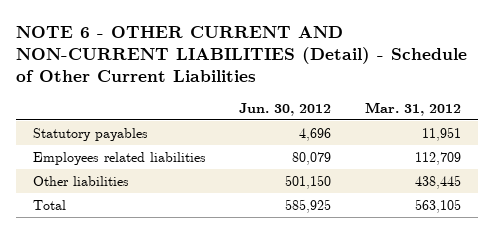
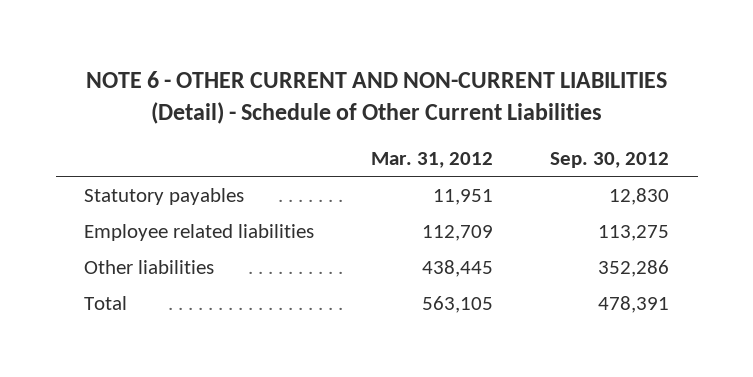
[239,102,332,116] Jun. 30, 2012 -> none
none -> [550,151,670,168] Sep. 30, 2012
[32,151,206,165] Employees related liabilities -> [84,223,315,241] Employee related liabilities

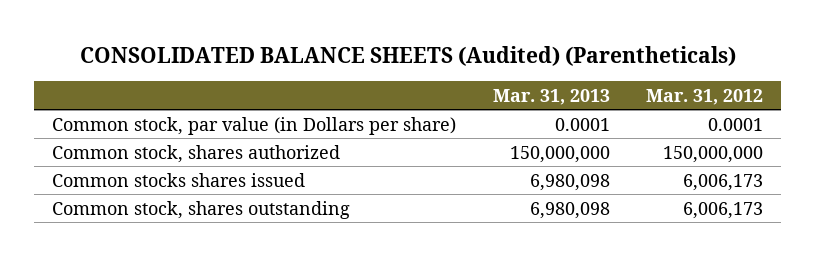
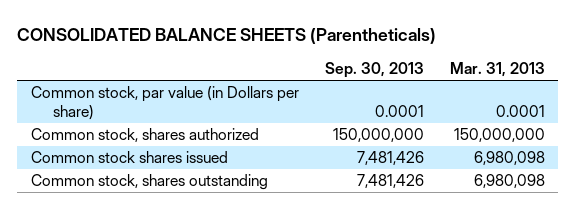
[79,45,736,66] CONSOLIDATED BALANCE SHEETS (Audited) (Parentheticals) -> [17,28,437,45] CONSOLIDATED BALANCE SHEETS (Parentheticals)
[645,88,763,105] Mar. 31, 2012 -> none
none -> [324,61,424,78] Sep. 30, 2013
[52,172,306,187] Common stocks shares issued -> [30,151,228,164] Common stock shares issued

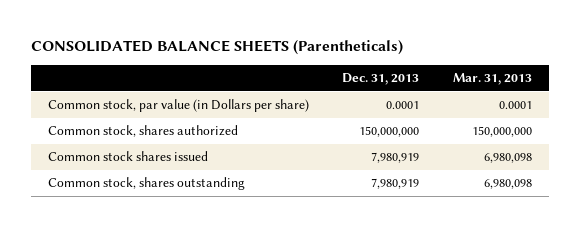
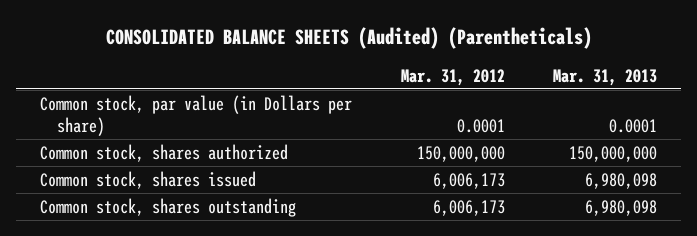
[30,40,403,56] CONSOLIDATED BALANCE SHEETS (Parentheticals) -> [105,27,592,50] CONSOLIDATED BALANCE SHEETS (Audited) (Parentheticals)
[342,73,420,86] Dec. 31, 2013 -> none
none -> [400,68,505,86] Mar. 31, 2012
[47,151,208,162] Common stock shares issued -> [40,170,257,189] Common stock, shares issued

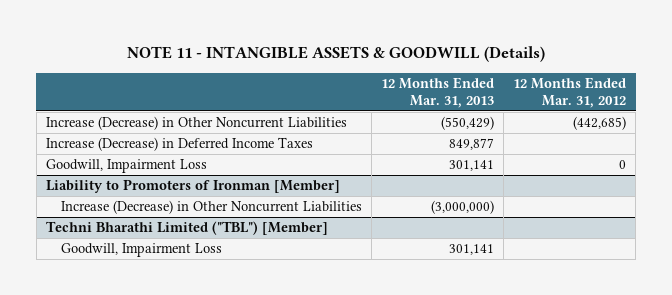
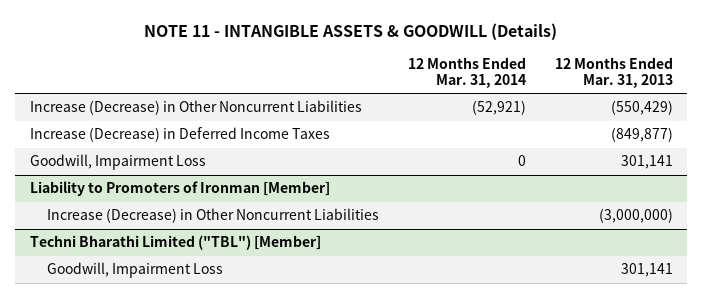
[513,76,627,109] 12 Months Ended Mar. 31, 2012 -> none
none -> [407,56,526,89] 12 Months Ended Mar. 31, 2014
[449,138,495,151] 849,877 -> [610,127,673,143] (849,877)

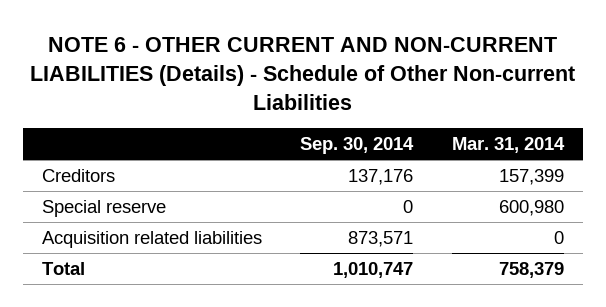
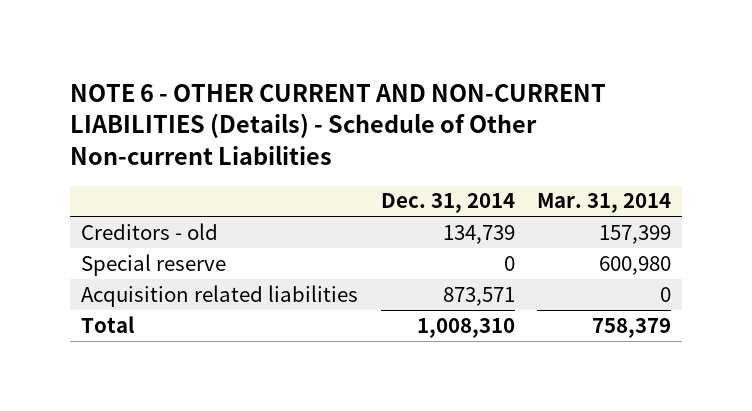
[300,137,415,155] Sep. 30, 2014 -> none
none -> [380,193,515,214] Dec. 31, 2014
[42,168,116,182] Creditors -> [81,222,219,240] Creditors - old

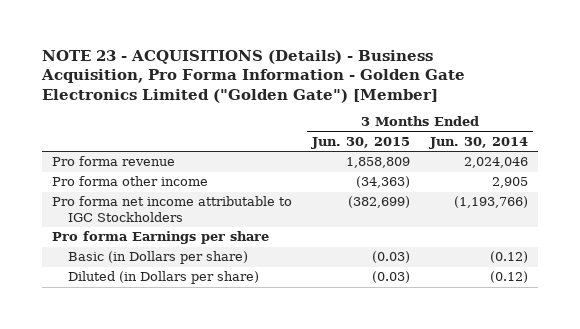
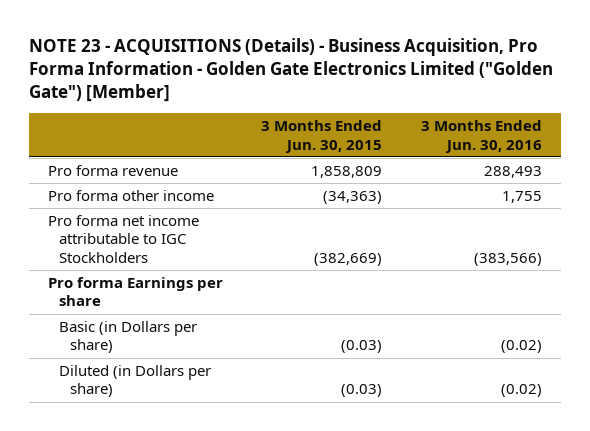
[429,137,529,150] Jun. 30, 2014 -> none
none -> [421,120,543,153] 3 Months Ended Jun. 30, 2016
[348,196,411,209] (382,699) -> [314,252,383,266] (382,669)

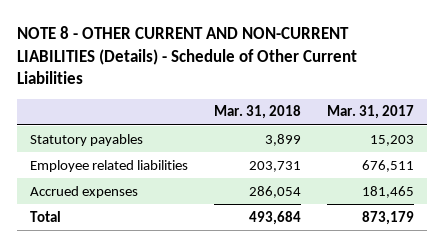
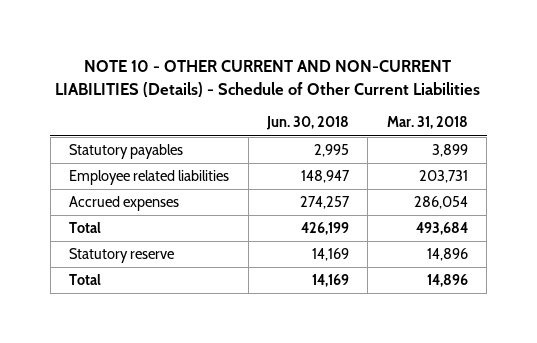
[16,26,357,85] NOTE 8 - OTHER CURRENT AND NON-CURRENT LIABILITIES (Details) - Schedule of Other Current Liabilities -> [55,60,481,97] NOTE 10 - OTHER CURRENT AND NON-CURRENT LIABILITIES (Details) - Schedule of Other Current Liabilities
[326,105,414,120] Mar. 31, 2017 -> none
none -> [265,116,349,131] Jun. 30, 2018
none -> [69,248,175,264] Statutory reserve
none -> [69,274,102,286] Total

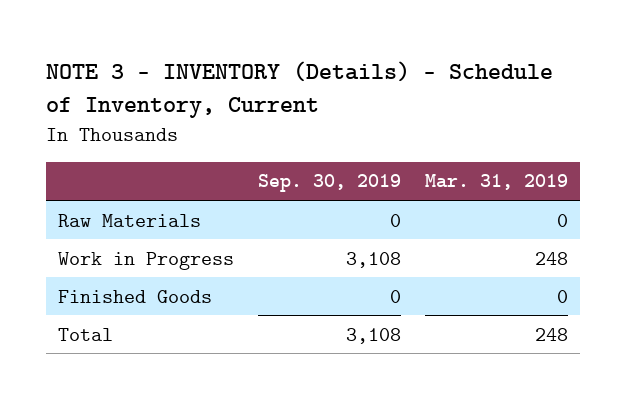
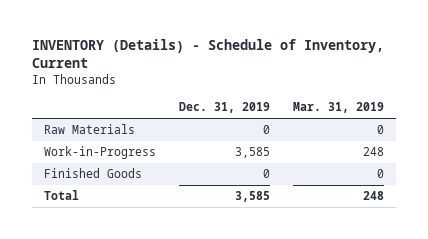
[46,61,554,119] NOTE 3 - INVENTORY (Details) - Schedule of Inventory, Current -> [32,39,385,69] INVENTORY (Details) - Schedule of Inventory, Current
[258,174,402,193] Sep. 30, 2019 -> none
none -> [178,102,270,114] Dec. 31, 2019
[58,251,235,270] Work in Progress -> [43,146,156,160] Work-in-Progress

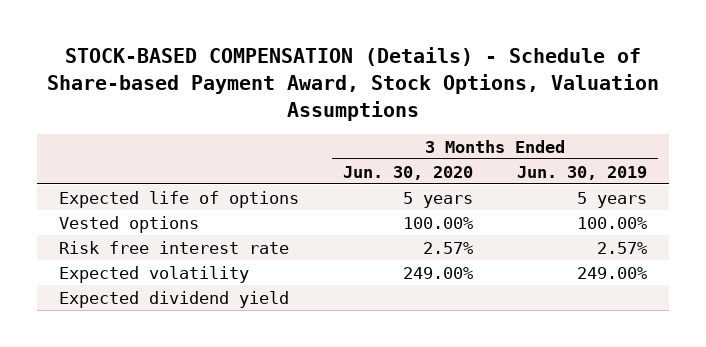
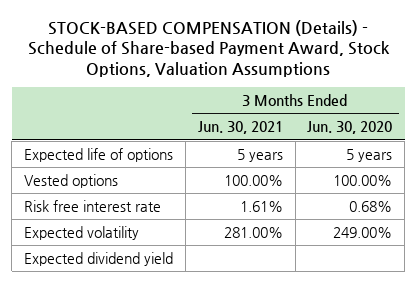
[517,165,648,180] Jun. 30, 2019 -> none
none -> [197,121,283,135] Jun. 30, 2021
[423,241,474,254] 2.57% -> [349,200,393,212] 0.68%

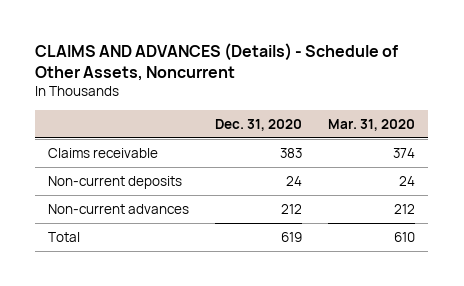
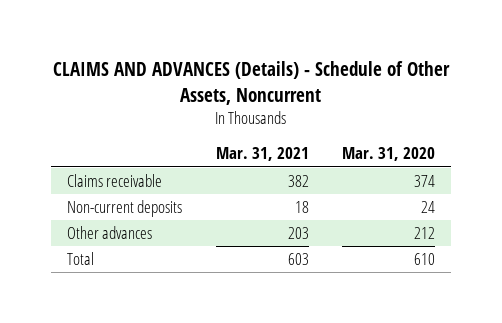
[215,119,303,132] Dec. 31, 2020 -> none
none -> [215,147,309,162] Mar. 31, 2021
[48,203,190,214] Non-current advances -> [67,226,153,240] Other advances

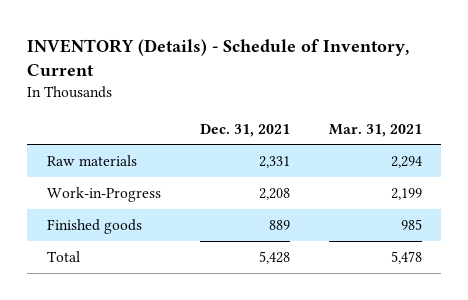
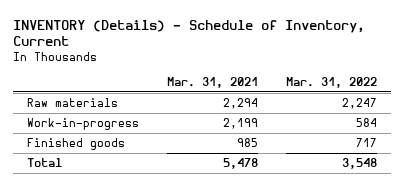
[199,123,290,137] Dec. 31, 2021 -> none
none -> [285,76,377,88] Mar. 31, 2022
[46,187,161,203] Work-in-Progress -> [26,118,139,131] Work-in-progress

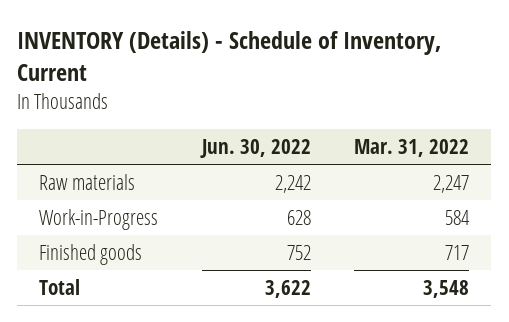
[166,76,258,88] Mar. 31, 2021 -> none
none -> [199,139,311,159] Jun. 30, 2022
[26,118,139,131] Work-in-progress -> [39,208,159,230] Work-in-Progress

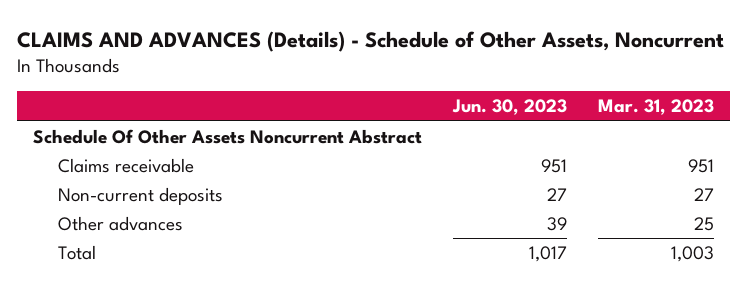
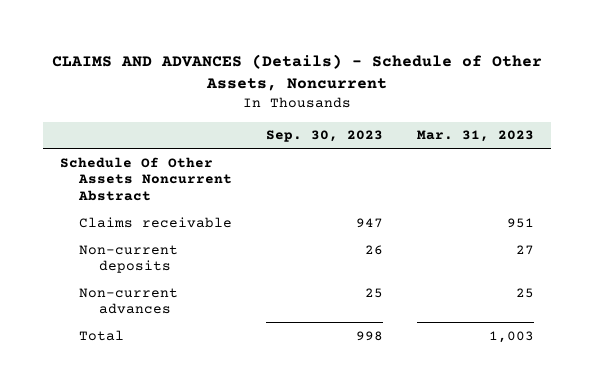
[451,99,567,116] Jun. 30, 2023 -> none
none -> [266,130,384,143] Sep. 30, 2023
[58,215,184,231] Other advances -> [79,287,179,315] Non-current advances

